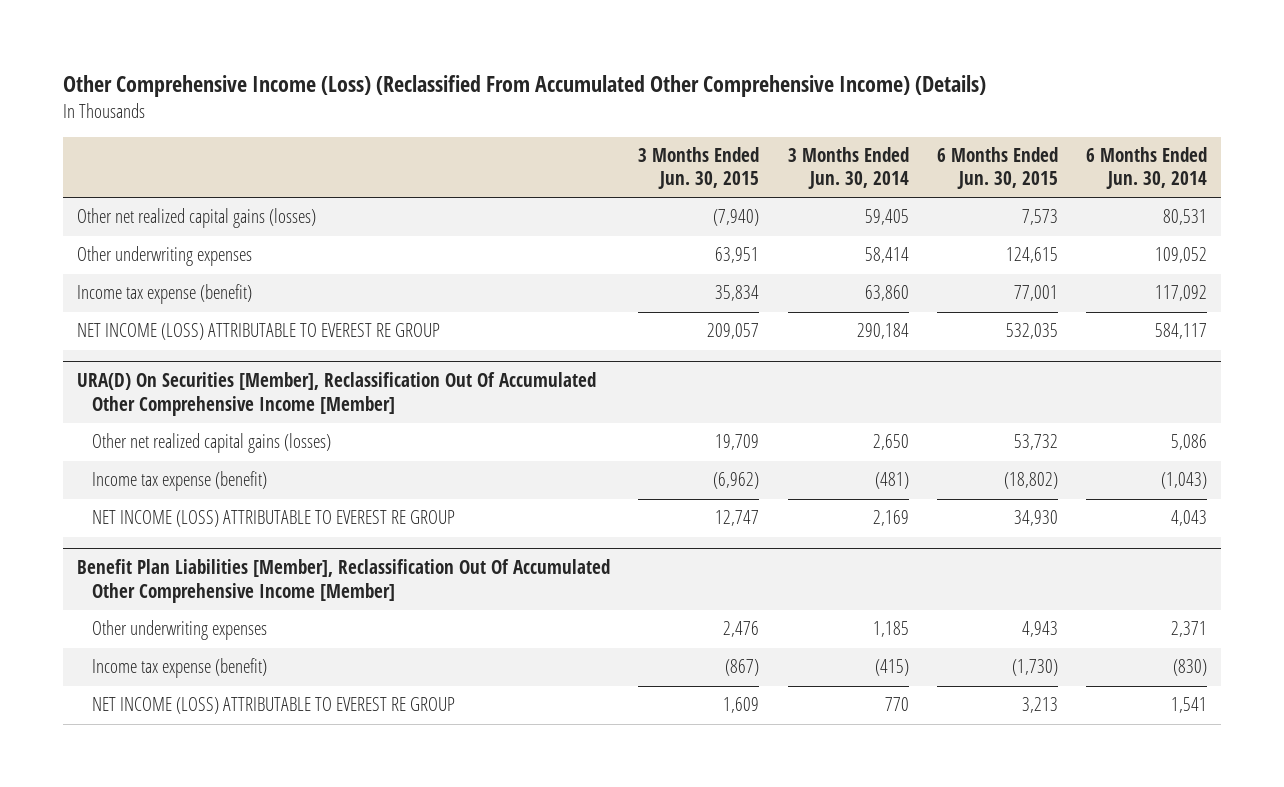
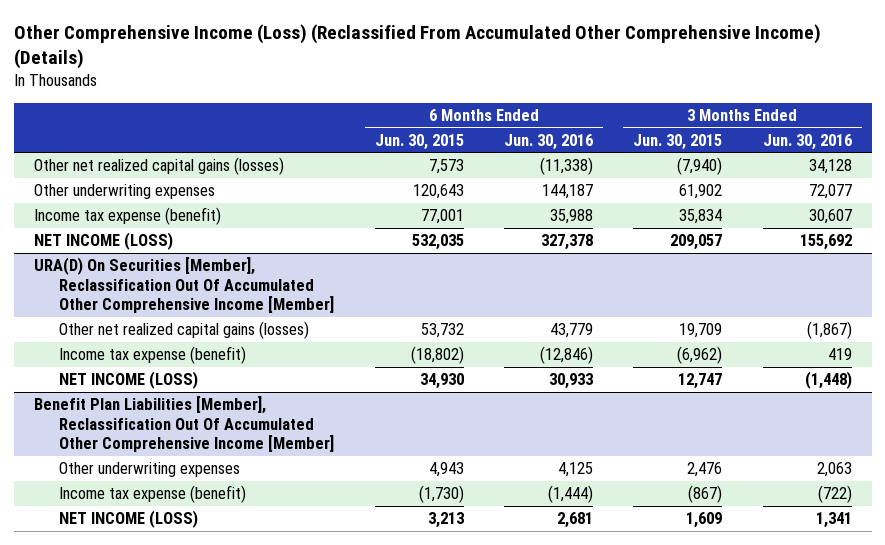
[787,146,909,190] 3 Months Ended Jun. 30, 2014 -> none
[1085,146,1207,190] 6 Months Ended Jun. 30, 2014 -> none
none -> [503,133,593,150] Jun. 30, 2016
none -> [762,133,852,150] Jun. 30, 2016
[715,247,760,264] 63,951 -> [679,184,723,200] 61,902
[1005,247,1058,264] 124,615 -> [412,184,464,200] 120,643
[77,323,441,341] NET INCOME (LOSS) ATTRIBUTABLE TO EVEREST RE GROUP -> [33,232,173,251] NET INCOME (LOSS)
[92,510,456,528] NET INCOME (LOSS) ATTRIBUTABLE TO EVEREST RE GROUP -> [59,371,199,390] NET INCOME (LOSS)
[92,697,456,715] NET INCOME (LOSS) ATTRIBUTABLE TO EVEREST RE GROUP -> [59,510,199,529] NET INCOME (LOSS)

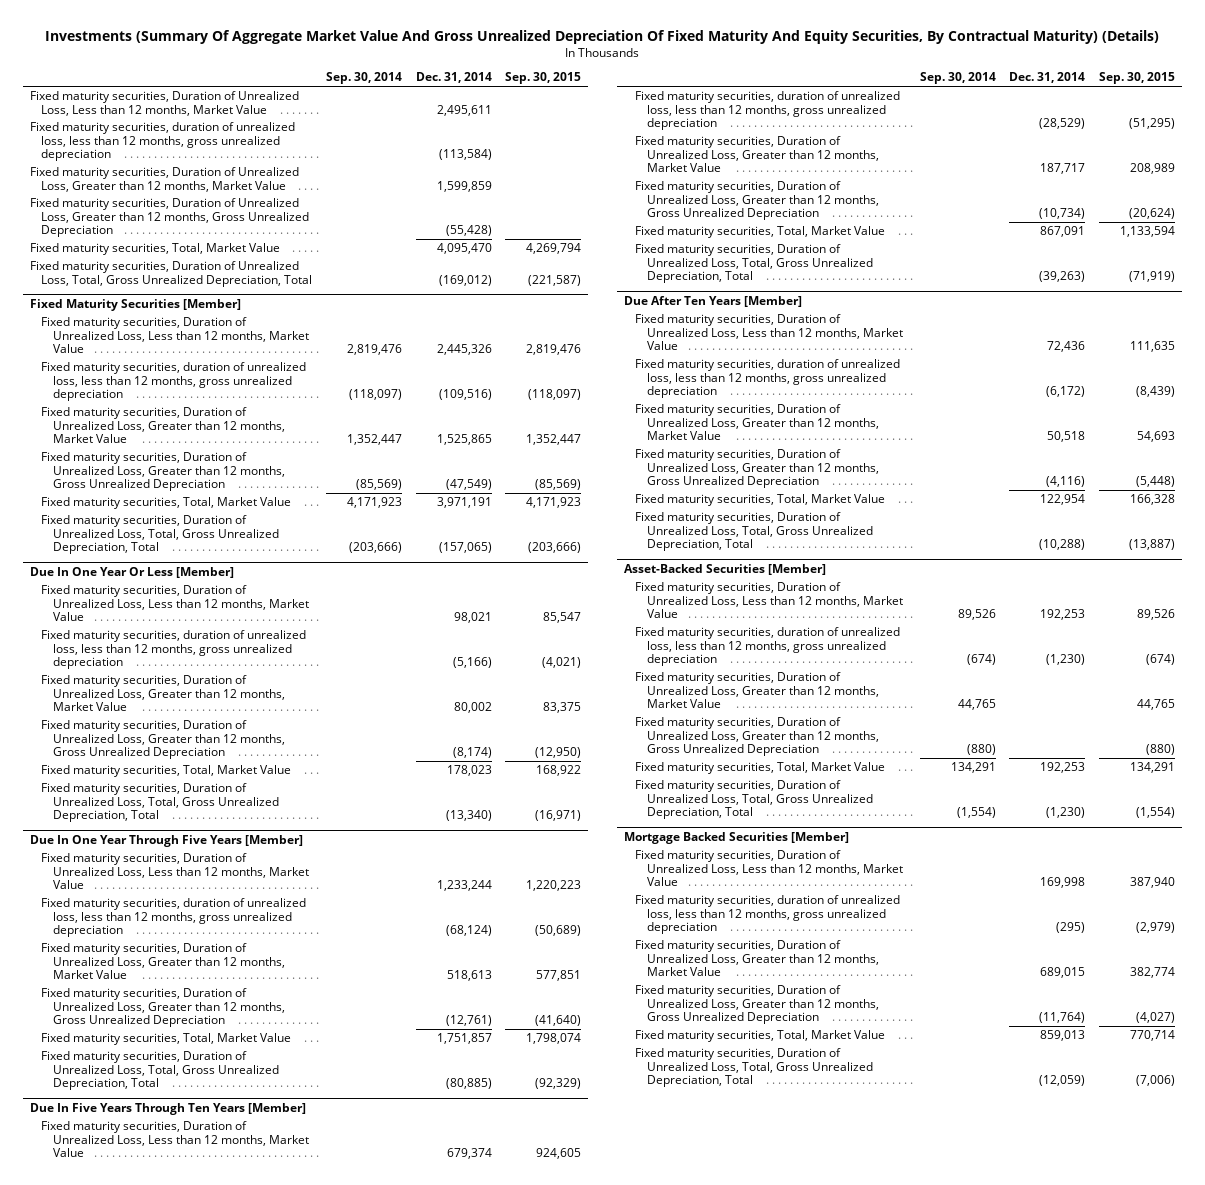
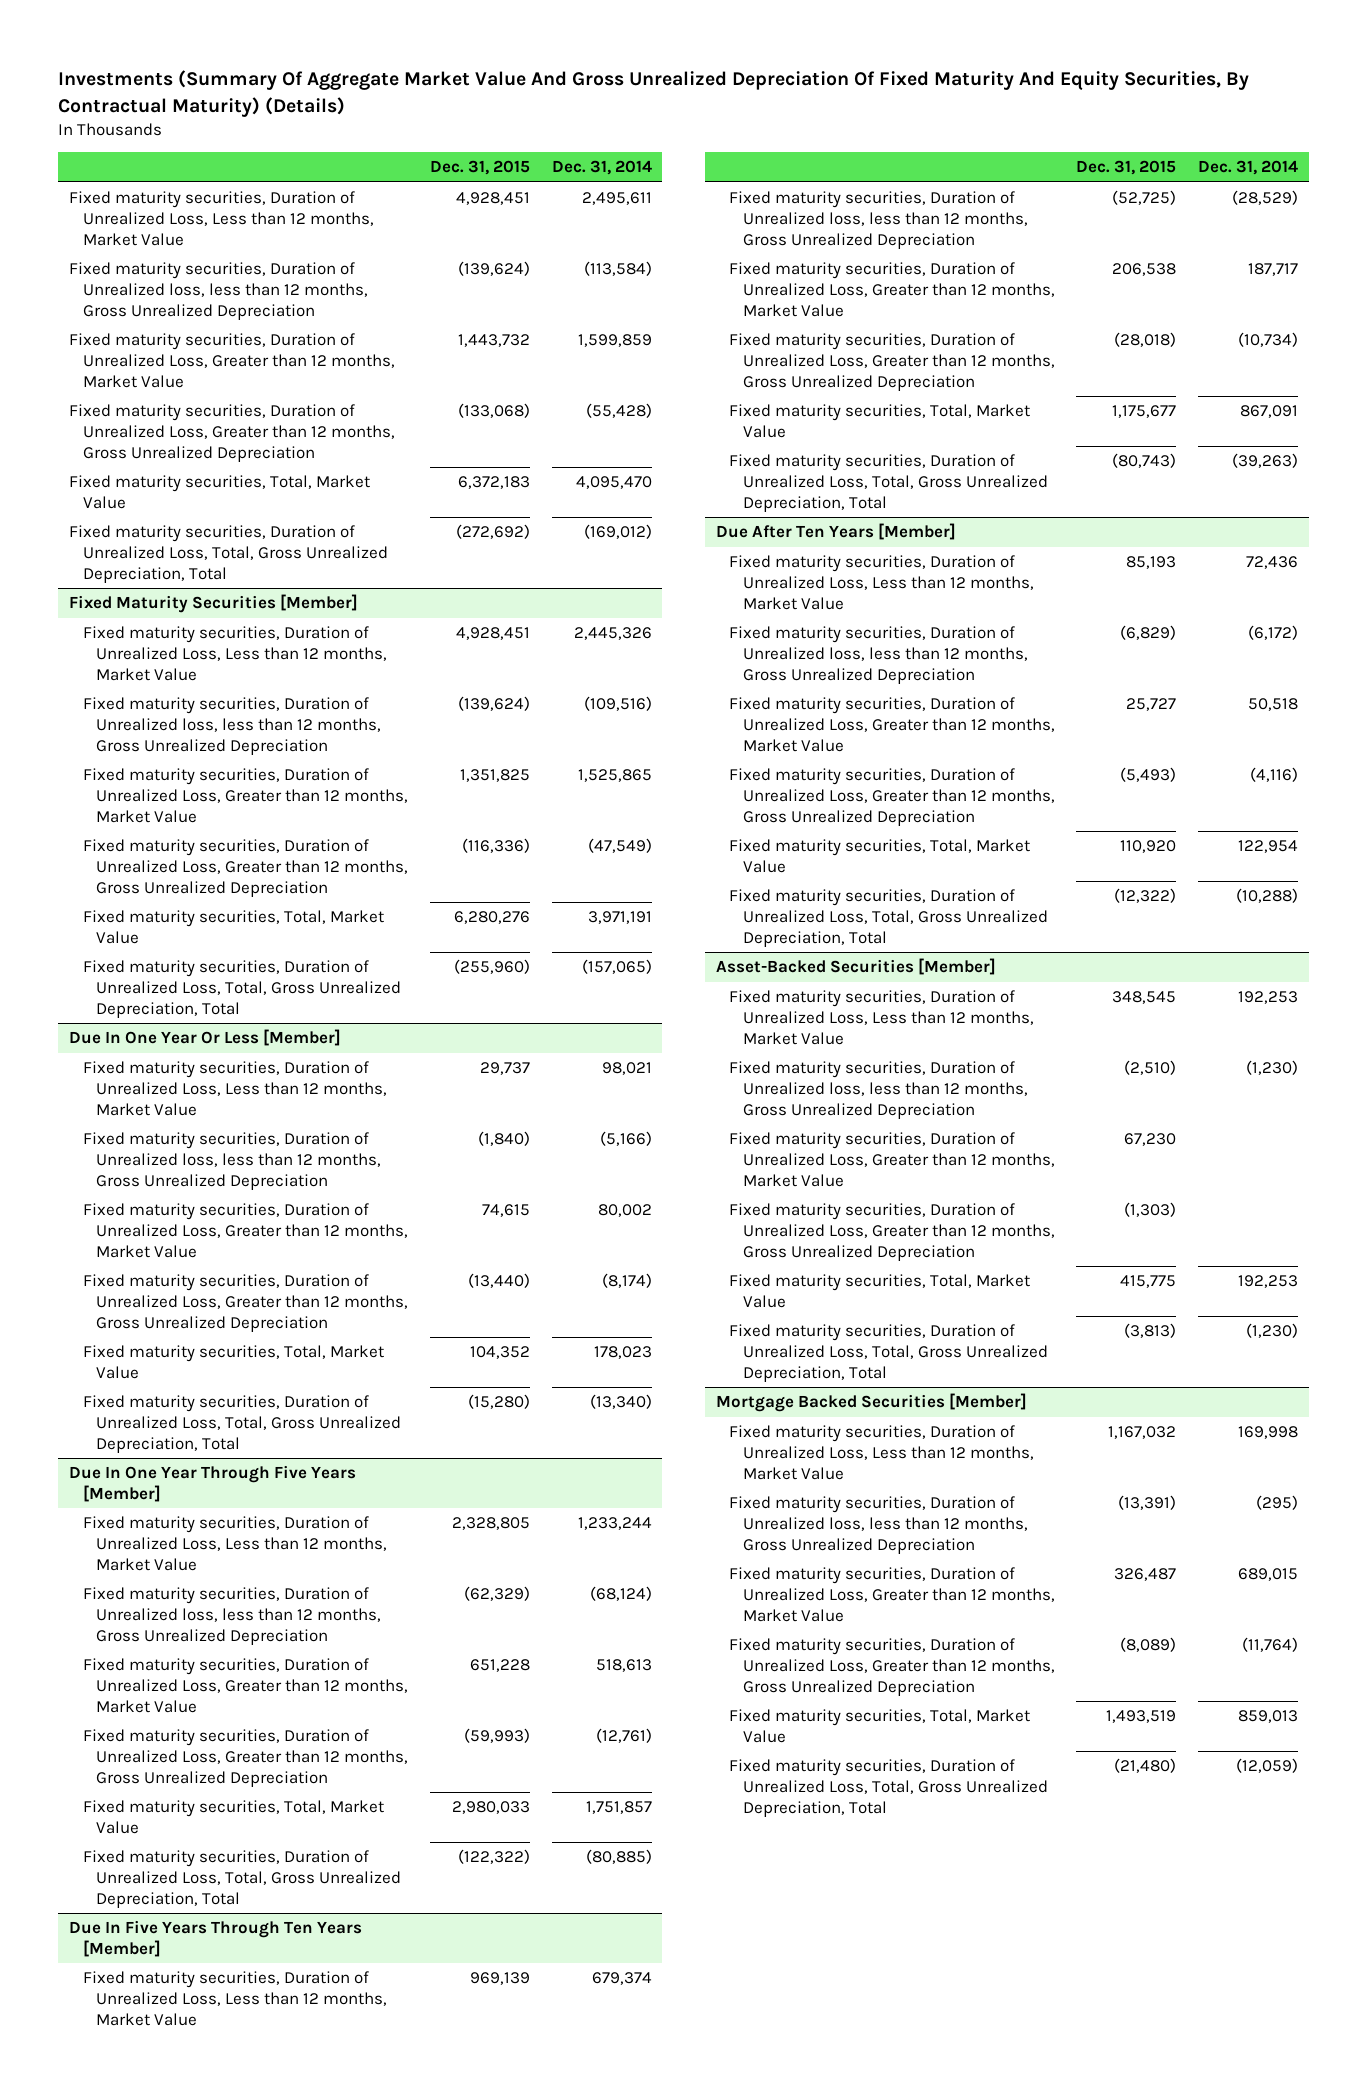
[325,72,402,85] Sep. 30, 2014 -> none
[505,72,582,85] Sep. 30, 2015 -> none
none -> [429,160,530,176] Dec. 31, 2015
[29,121,295,162] Fixed maturity securities, duration of unrealized loss, less than 12 months, gross unrealized depreciation -> [69,262,368,320] Fixed maturity securities, Duration of Unrealized loss, less than 12 months, Gross Unrealized Depreciation
[41,361,307,402] Fixed maturity securities, duration of unrealized loss, less than 12 months, gross unrealized depreciation -> [82,697,381,755] Fixed maturity securities, Duration of Unrealized loss, less than 12 months, Gross Unrealized Depreciation
[41,629,307,670] Fixed maturity securities, duration of unrealized loss, less than 12 months, gross unrealized depreciation -> [82,1132,381,1190] Fixed maturity securities, Duration of Unrealized loss, less than 12 months, Gross Unrealized Depreciation
[41,897,307,938] Fixed maturity securities, duration of unrealized loss, less than 12 months, gross unrealized depreciation -> [82,1587,381,1645] Fixed maturity securities, Duration of Unrealized loss, less than 12 months, Gross Unrealized Depreciation
[635,90,901,131] Fixed maturity securities, duration of unrealized loss, less than 12 months, gross unrealized depreciation -> [729,191,1028,249] Fixed maturity securities, Duration of Unrealized loss, less than 12 months, Gross Unrealized Depreciation
[635,358,901,399] Fixed maturity securities, duration of unrealized loss, less than 12 months, gross unrealized depreciation -> [729,626,1028,684] Fixed maturity securities, Duration of Unrealized loss, less than 12 months, Gross Unrealized Depreciation
[635,626,901,667] Fixed maturity securities, duration of unrealized loss, less than 12 months, gross unrealized depreciation -> [729,1061,1028,1119] Fixed maturity securities, Duration of Unrealized loss, less than 12 months, Gross Unrealized Depreciation
[635,894,901,935] Fixed maturity securities, duration of unrealized loss, less than 12 months, gross unrealized depreciation -> [729,1496,1028,1554] Fixed maturity securities, Duration of Unrealized loss, less than 12 months, Gross Unrealized Depreciation

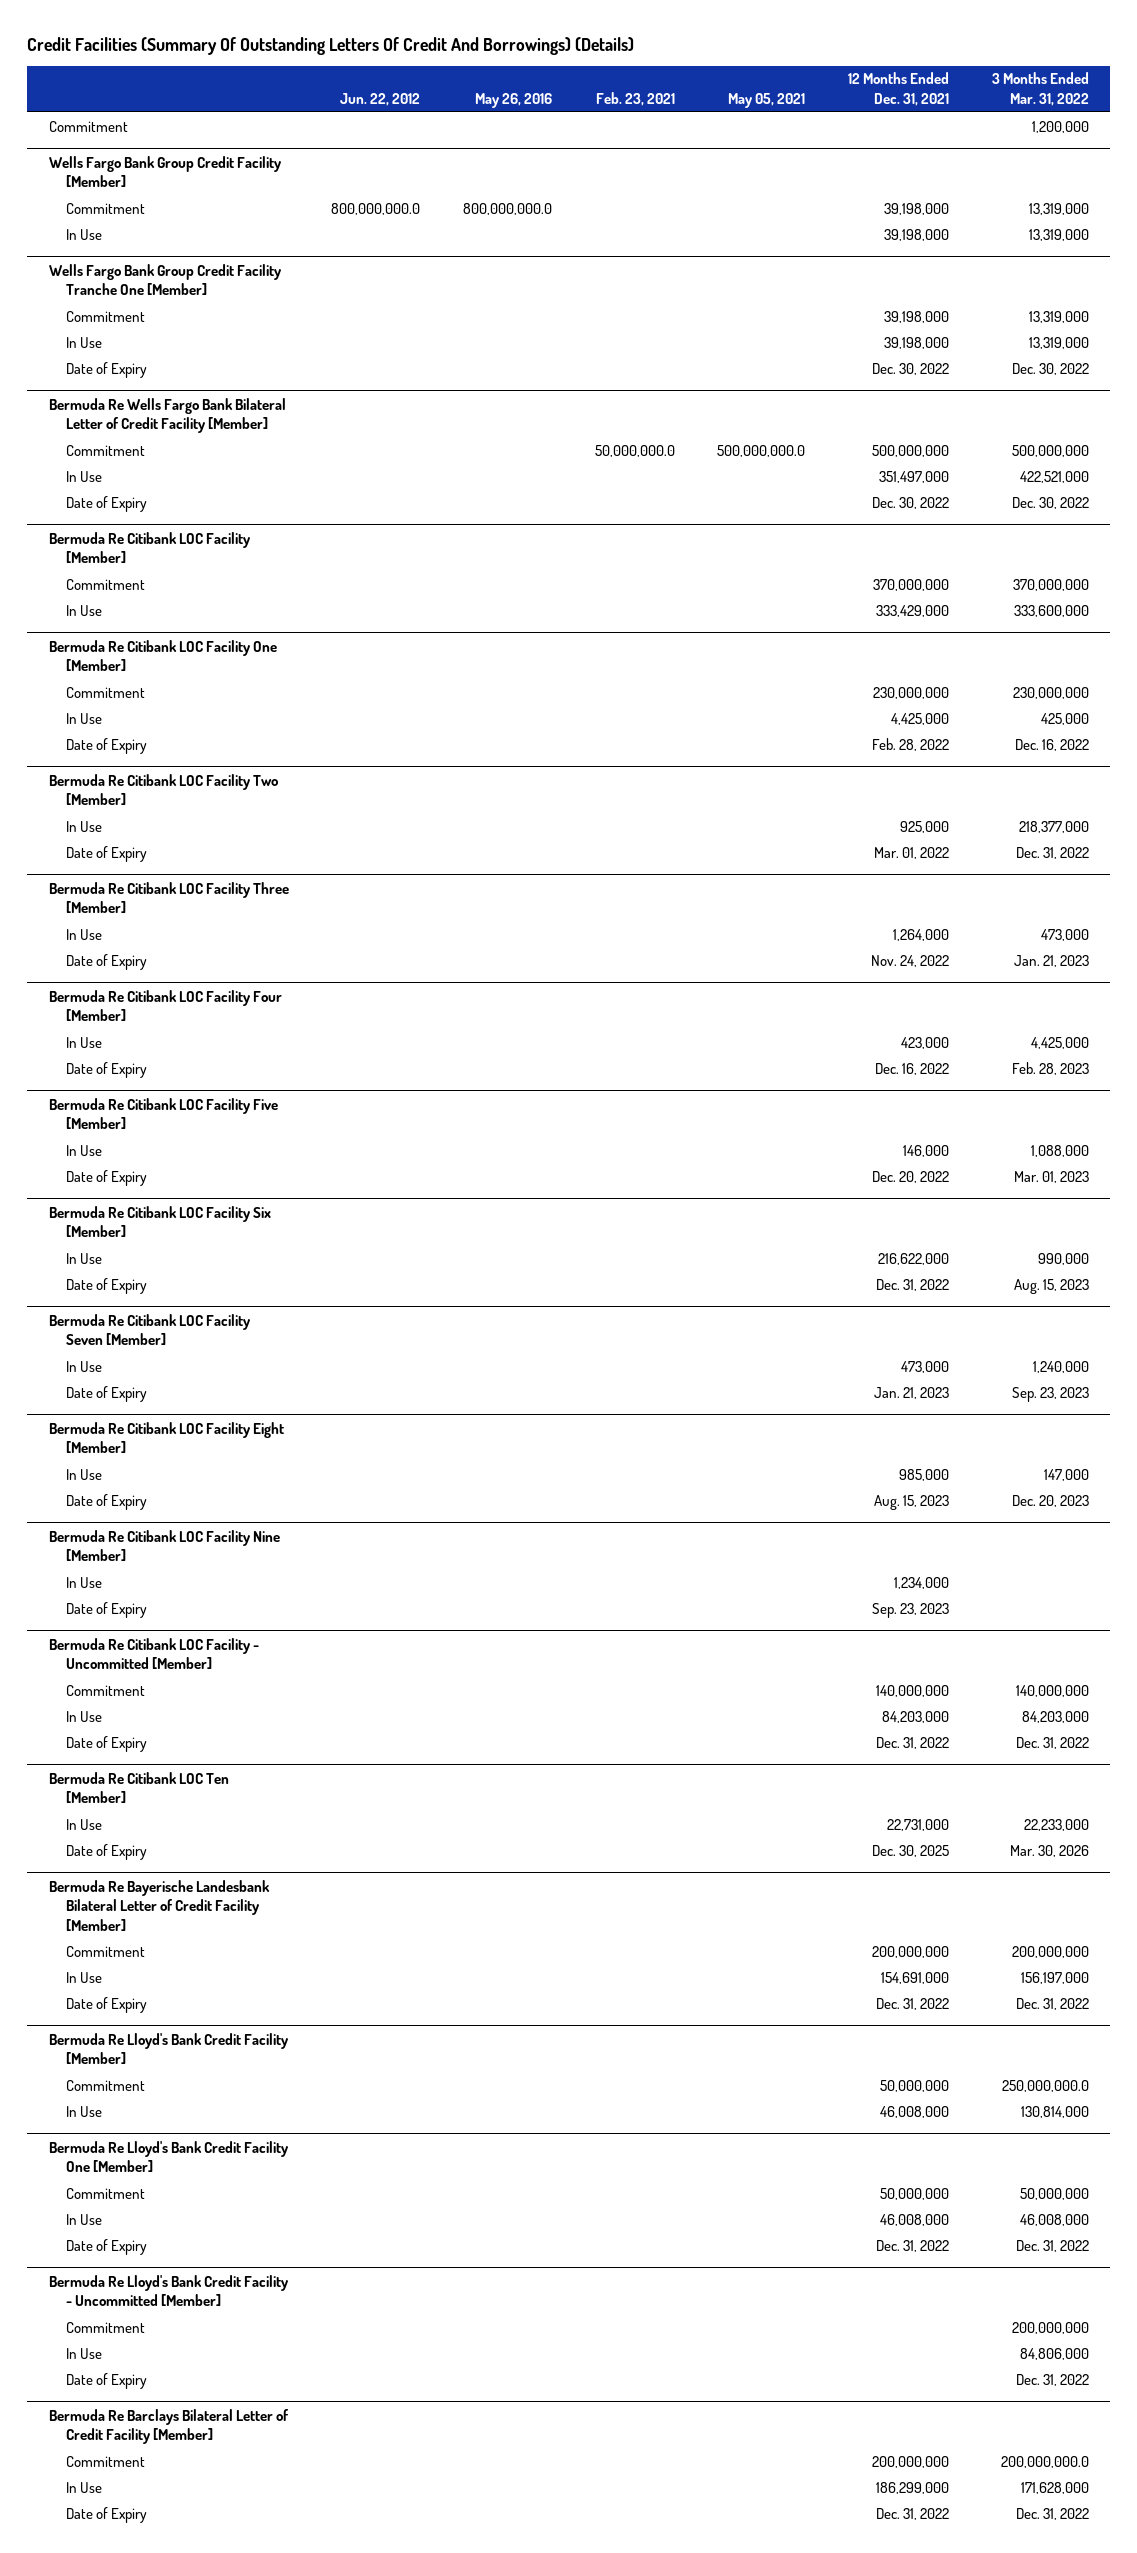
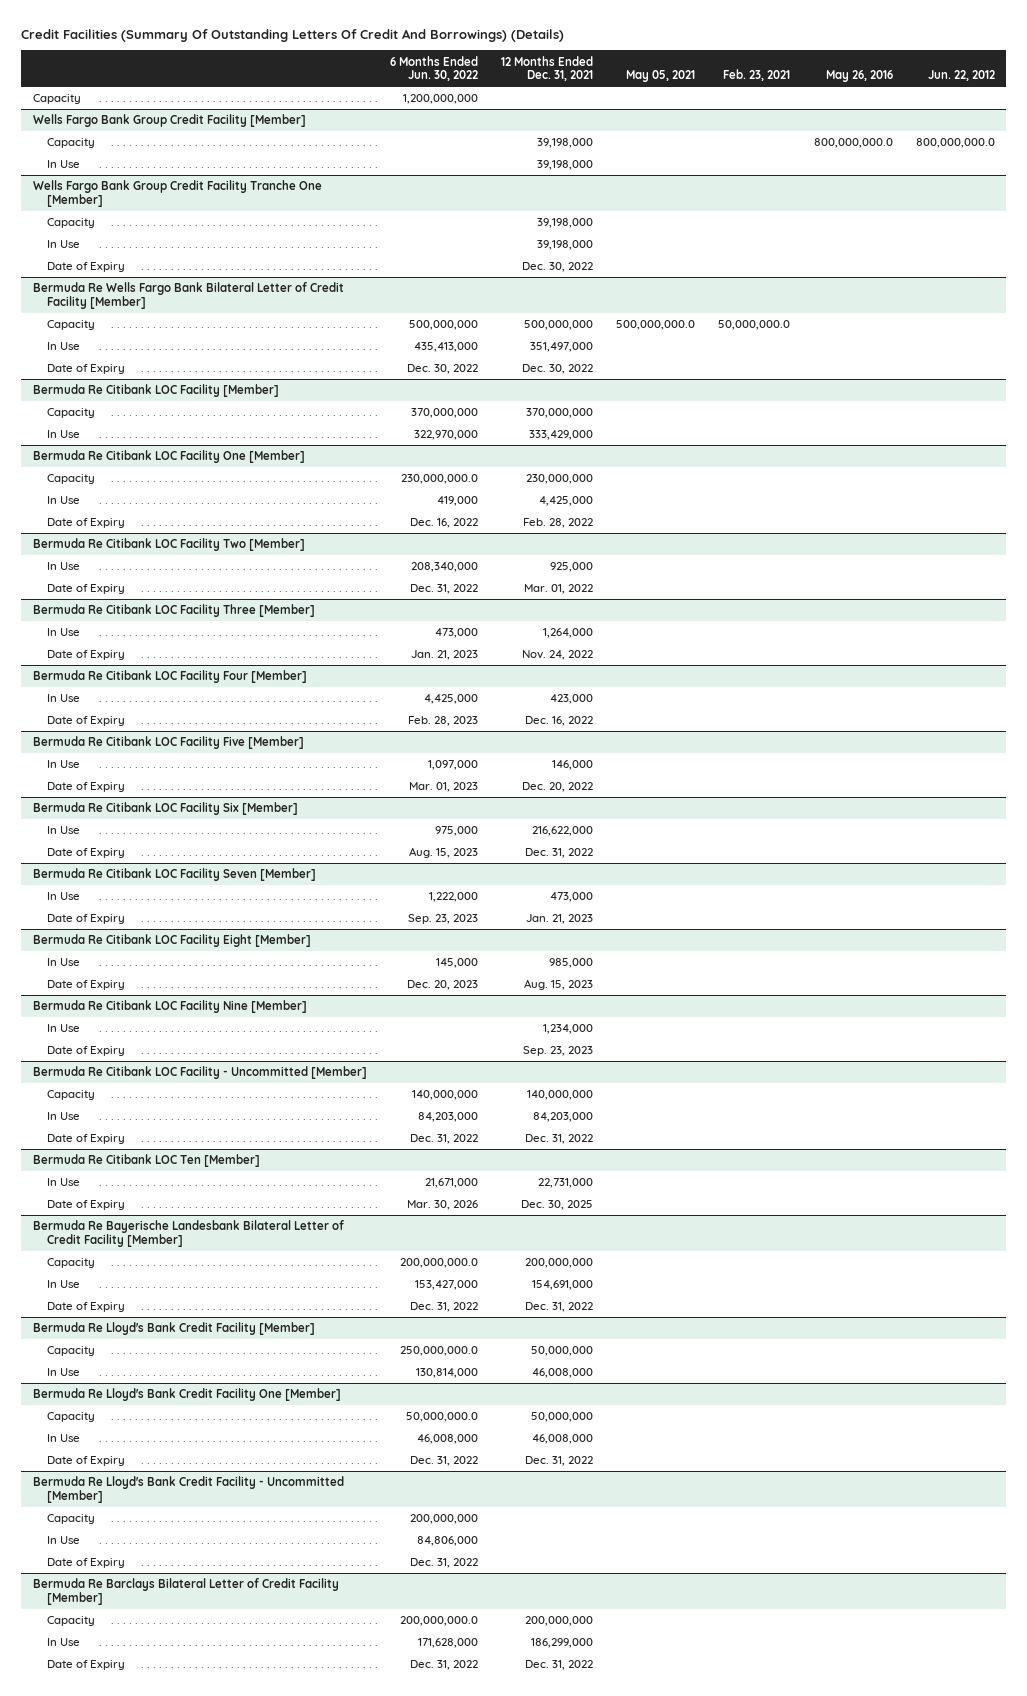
[991,72,1089,107] 3 Months Ended Mar. 31, 2022 -> none
none -> [389,55,478,82] 6 Months Ended Jun. 30, 2022
[48,120,128,132] Commitment -> [32,94,81,105] Capacity
[65,202,145,214] Commitment -> [46,138,95,149] Capacity
[65,310,145,322] Commitment -> [46,218,95,229] Capacity
[65,444,145,456] Commitment -> [46,320,95,331] Capacity
[65,578,145,590] Commitment -> [46,408,95,419] Capacity
[65,686,145,698] Commitment -> [46,474,95,485] Capacity
[65,1684,145,1696] Commitment -> [46,1090,95,1101] Capacity
[65,1945,145,1957] Commitment -> [46,1258,95,1269] Capacity
[65,2079,145,2091] Commitment -> [46,1346,95,1357] Capacity
[65,2187,145,2199] Commitment -> [46,1412,95,1423] Capacity
[65,2321,145,2333] Commitment -> [46,1514,95,1525] Capacity
[65,2455,145,2467] Commitment -> [46,1616,95,1627] Capacity

